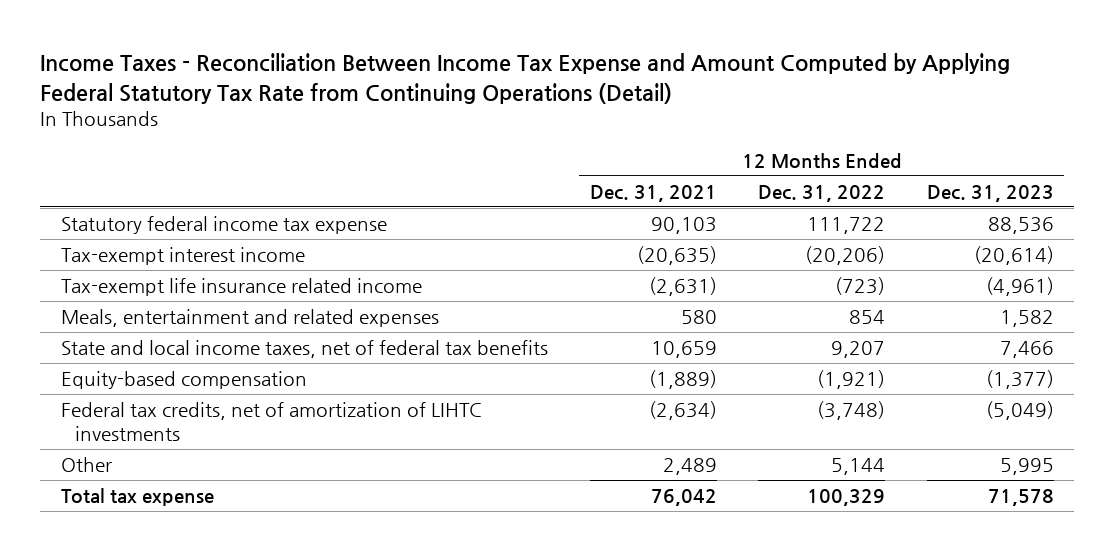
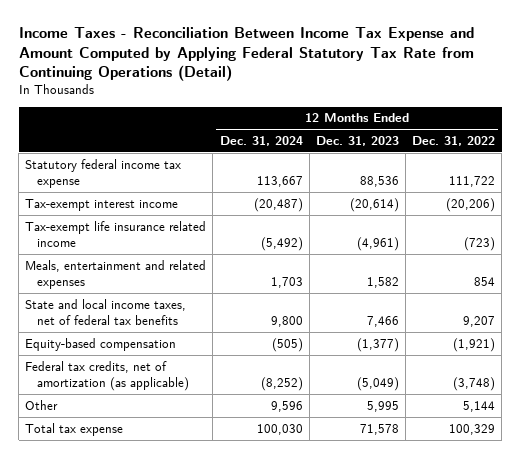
[589,184,717,202] Dec. 31, 2021 -> none
none -> [219,136,303,147] Dec. 31, 2024
[61,402,483,441] Federal tax credits, net of amortization of LIHTC investments -> [25,360,190,391] Federal tax credits, net of amortization (as applicable)

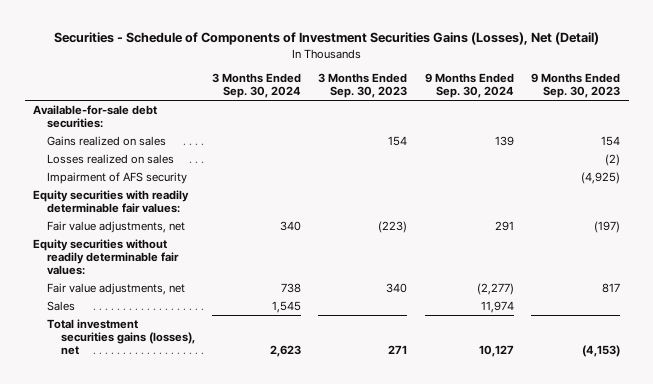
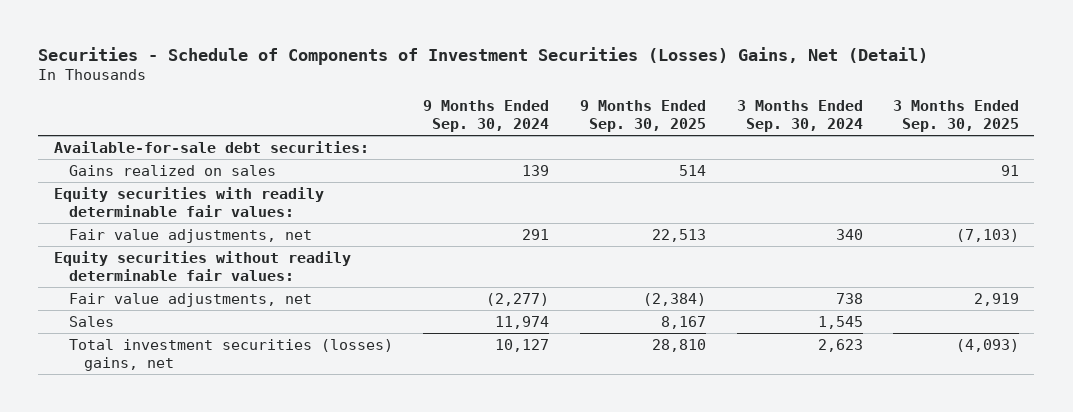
[53,32,599,46] Securities - Schedule of Components of Investment Securities Gains (Losses), Net (Detail) -> [38,46,929,65] Securities - Schedule of Components of Investment Securities (Losses) Gains, Net (Detail)
[318,73,408,99] 3 Months Ended Sep. 30, 2023 -> none
[530,73,620,99] 9 Months Ended Sep. 30, 2023 -> none
none -> [580,100,707,133] 9 Months Ended Sep. 30, 2025
none -> [893,100,1020,133] 3 Months Ended Sep. 30, 2025
[47,153,175,164] Losses realized on sales -> none
[47,171,188,184] Impairment of AFS security -> none
[47,318,196,356] Total investment securities gains (losses), net -> [68,338,393,371] Total investment securities (losses) gains, net

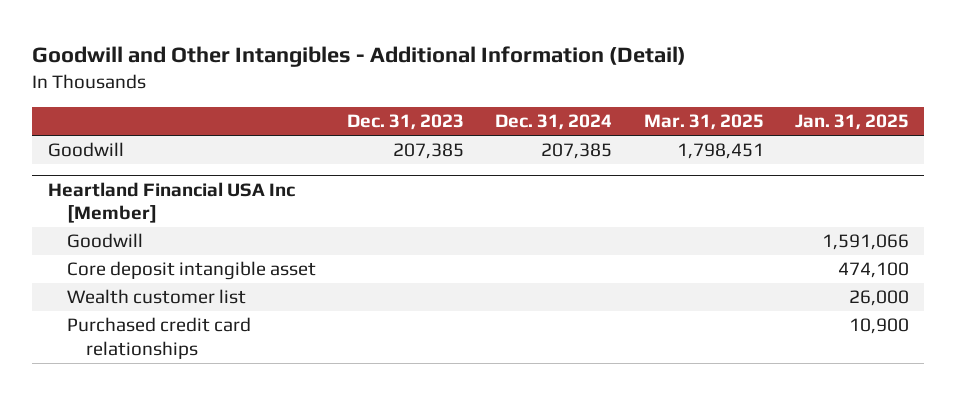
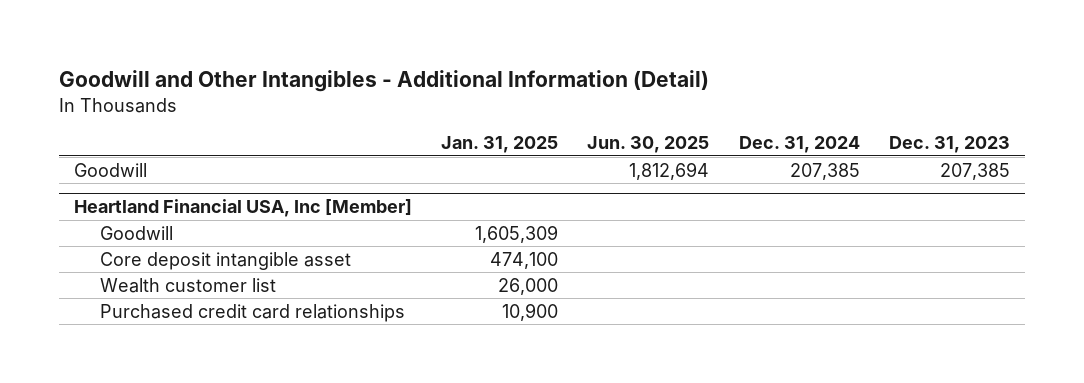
[643,114,764,131] Mar. 31, 2025 -> none
none -> [587,136,710,154] Jun. 30, 2025
[47,182,295,224] Heartland Financial USA Inc [Member] -> [73,199,412,218] Heartland Financial USA, Inc [Member]
[821,234,909,251] 1,591,066 -> [475,224,559,243] 1,605,309

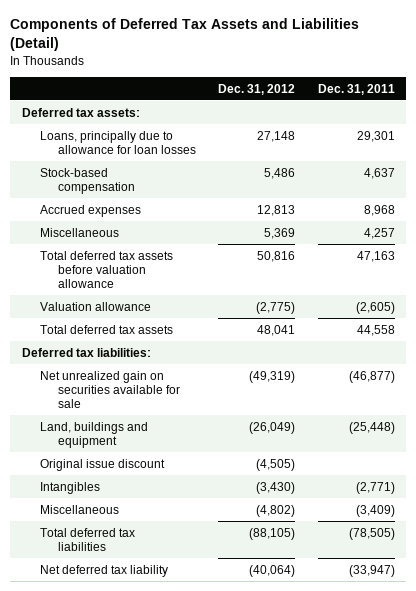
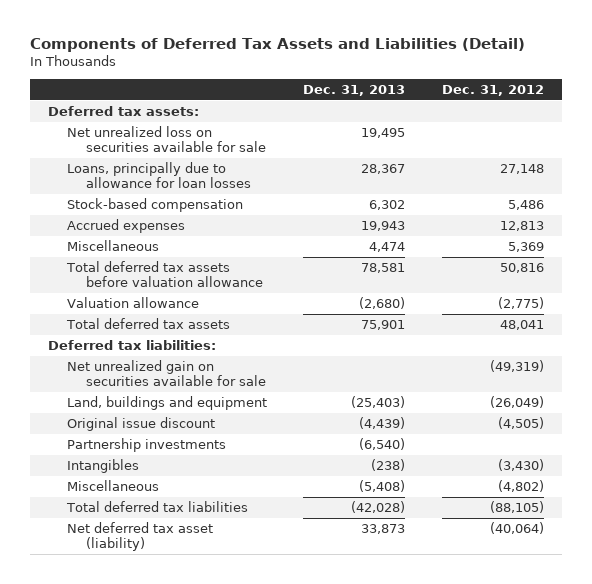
[317,83,395,95] Dec. 31, 2011 -> none
none -> [303,84,406,96] Dec. 31, 2013
none -> [66,126,266,153] Net unrealized loss on securities available for sale
none -> [66,438,226,453] Partnership investments
[39,564,168,577] Net deferred tax liability -> [66,522,213,552] Net deferred tax asset (liability)

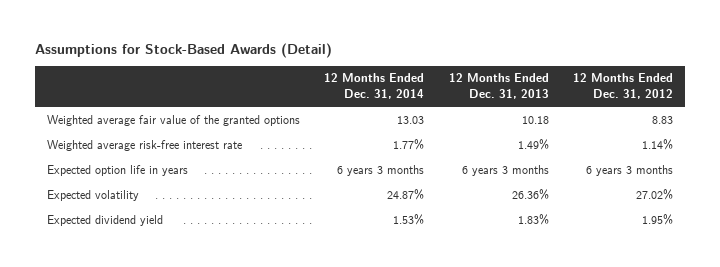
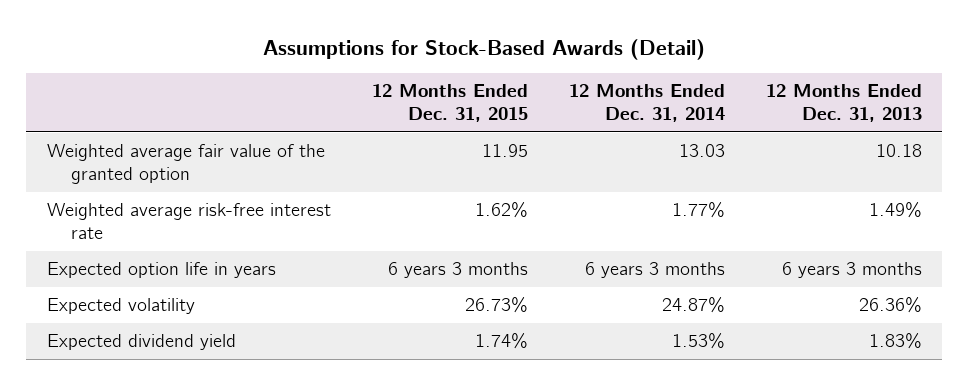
[572,73,673,100] 12 Months Ended Dec. 31, 2012 -> none
none -> [371,84,528,123] 12 Months Ended Dec. 31, 2015
[46,114,300,126] Weighted average fair value of the granted options -> [46,144,325,185] Weighted average fair value of the granted option

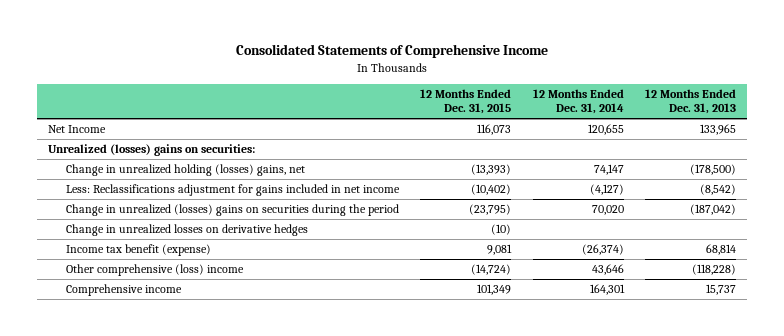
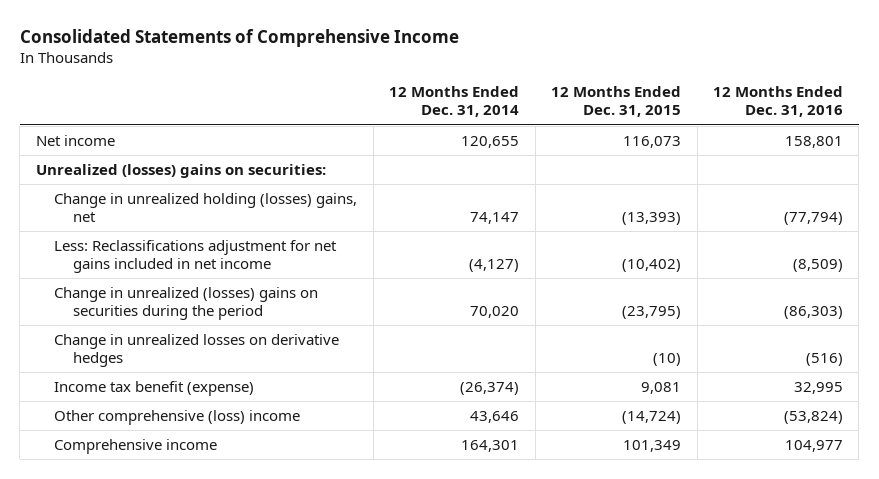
[645,88,737,114] 12 Months Ended Dec. 31, 2013 -> none
none -> [712,86,843,118] 12 Months Ended Dec. 31, 2016
[47,125,106,134] Net Income -> [35,134,115,146] Net income
[65,184,400,197] Less: Reclassifications adjustment for gains included in net income -> [54,239,338,273] Less: Reclassifications adjustment for net gains included in net income

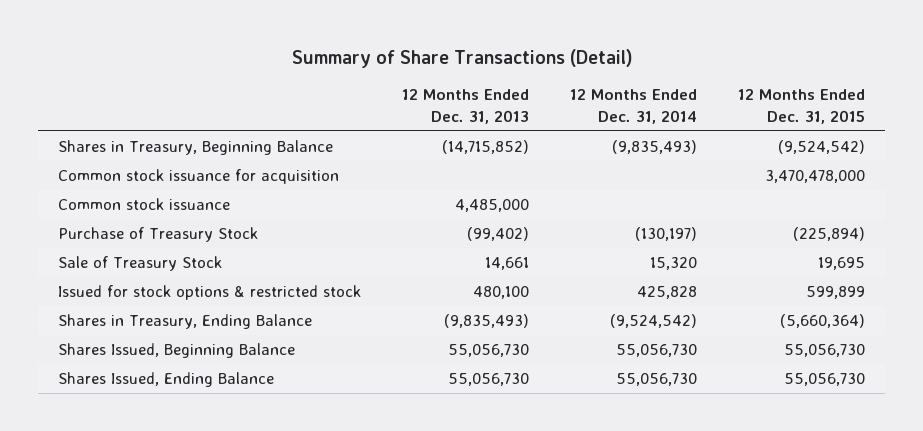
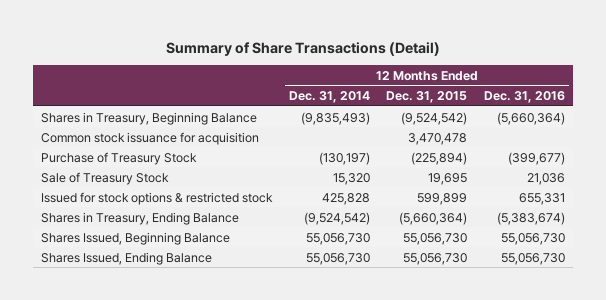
[402,89,530,124] 12 Months Ended Dec. 31, 2013 -> none
none -> [483,90,565,103] Dec. 31, 2016
[58,198,231,211] Common stock issuance -> none
[764,170,865,184] 3,470,478,000 -> [408,132,468,145] 3,470,478

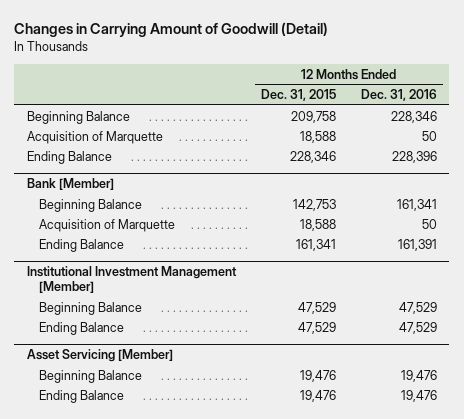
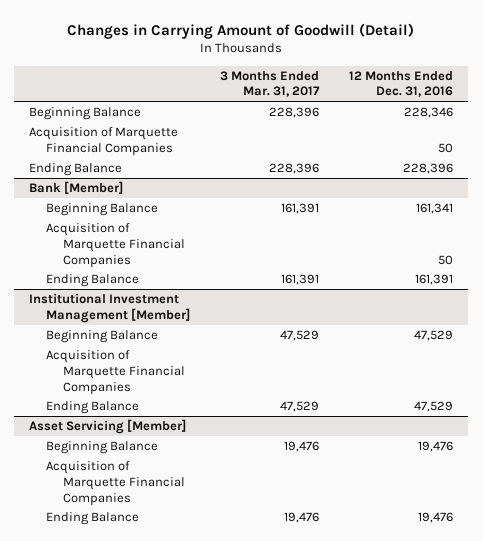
[260,89,336,102] Dec. 31, 2015 -> none
none -> [220,70,321,98] 3 Months Ended Mar. 31, 2017
[26,130,163,144] Acquisition of Marquette -> [29,127,179,156] Acquisition of Marquette Financial Companies
[38,218,175,232] Acquisition of Marquette -> [46,223,186,268] Acquisition of Marquette Financial Companies
none -> [46,350,186,395] Acquisition of Marquette Financial Companies
none -> [46,461,186,506] Acquisition of Marquette Financial Companies

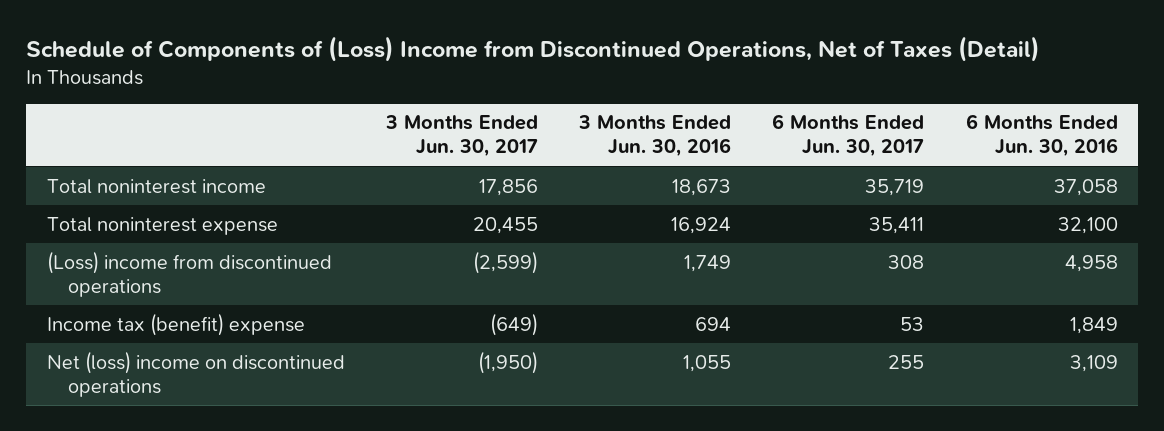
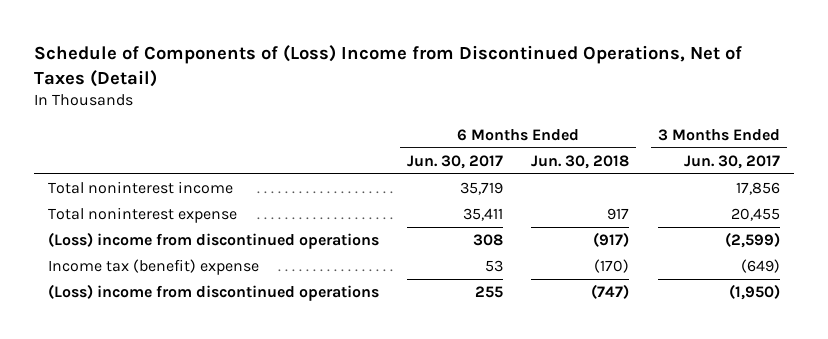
[578,115,732,158] 3 Months Ended Jun. 30, 2016 -> none
[965,114,1118,158] 6 Months Ended Jun. 30, 2016 -> none
none -> [531,154,630,169] Jun. 30, 2018
[46,350,345,397] Net (loss) income on discontinued operations -> [48,284,380,302] (Loss) income from discontinued operations

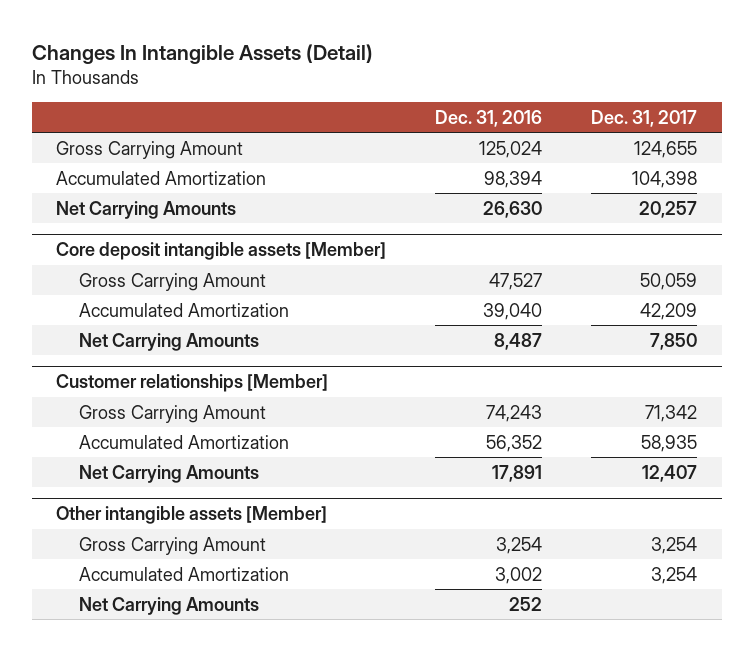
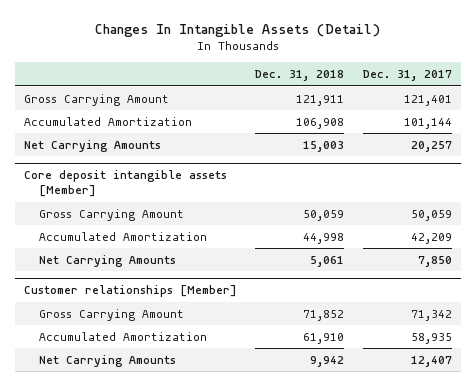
[435,109,543,127] Dec. 31, 2016 -> none
none -> [255,70,345,82] Dec. 31, 2018
[634,140,698,158] 124,655 -> [404,94,453,106] 121,401
[632,170,698,188] 104,398 -> [404,117,453,129] 101,144
[56,506,328,525] Other intangible assets [Member] -> none
[78,536,266,555] Gross Carrying Amount -> none
[78,566,289,581] Accumulated Amortization -> none
[78,596,259,615] Net Carrying Amounts -> none

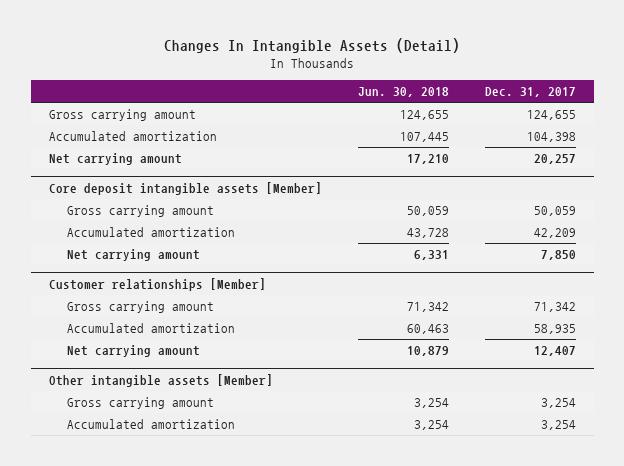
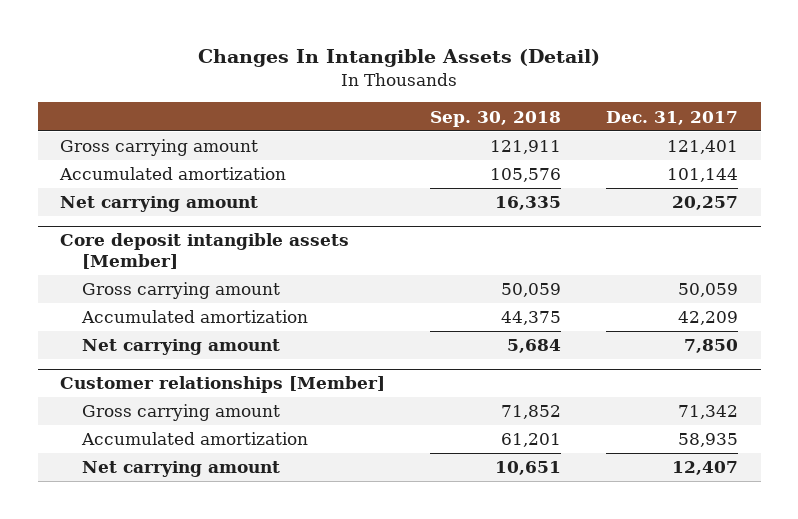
[357,87,449,98] Jun. 30, 2018 -> none
none -> [430,110,562,127] Sep. 30, 2018
[526,110,576,121] 124,655 -> [667,140,739,155] 121,401
[526,132,576,143] 104,398 -> [667,168,739,183] 101,144
[48,374,273,388] Other intangible assets [Member] -> none
[67,397,215,410] Gross carrying amount -> none
[67,419,236,430] Accumulated amortization -> none

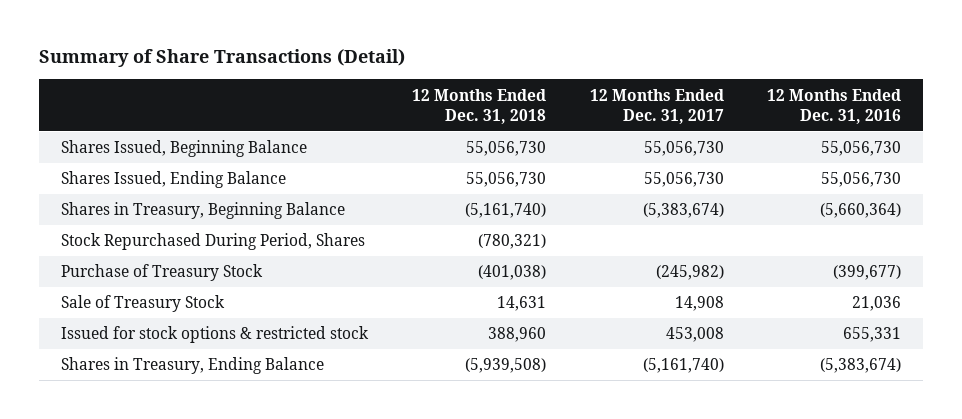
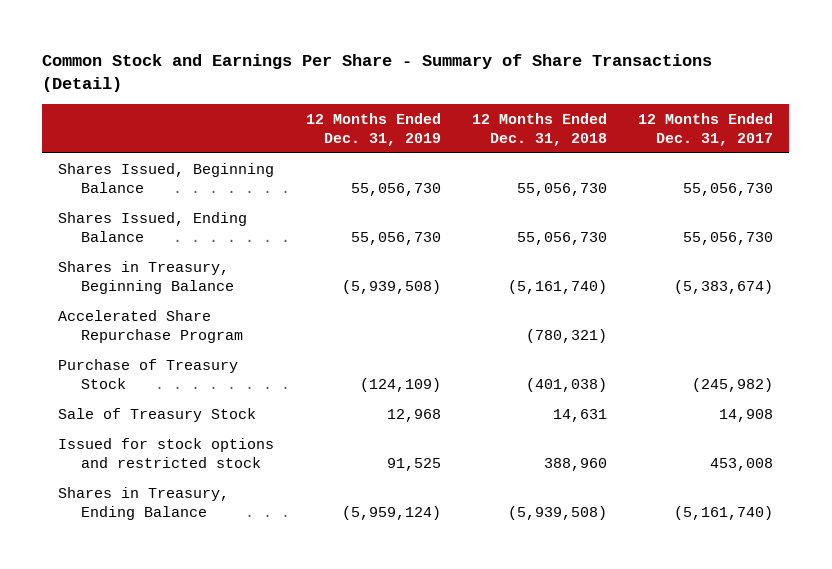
[39,49,406,68] Summary of Share Transactions (Detail) -> [42,53,713,92] Common Stock and Earnings Per Share - Summary of Share Transactions (Detail)
[767,88,902,124] 12 Months Ended Dec. 31, 2016 -> none
none -> [305,112,441,146] 12 Months Ended Dec. 31, 2019
[60,233,365,251] Stock Repurchased During Period, Shares -> [58,309,243,344] Accelerated Share Repurchase Program
[60,326,369,344] Issued for stock options & restricted stock -> [58,437,275,469] Issued for stock options and restricted stock

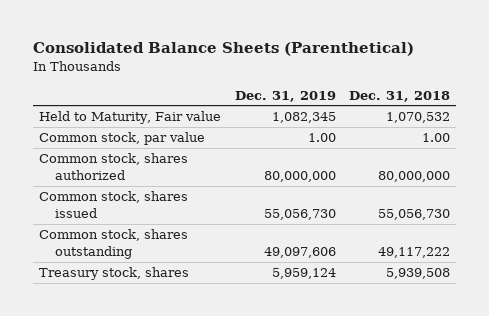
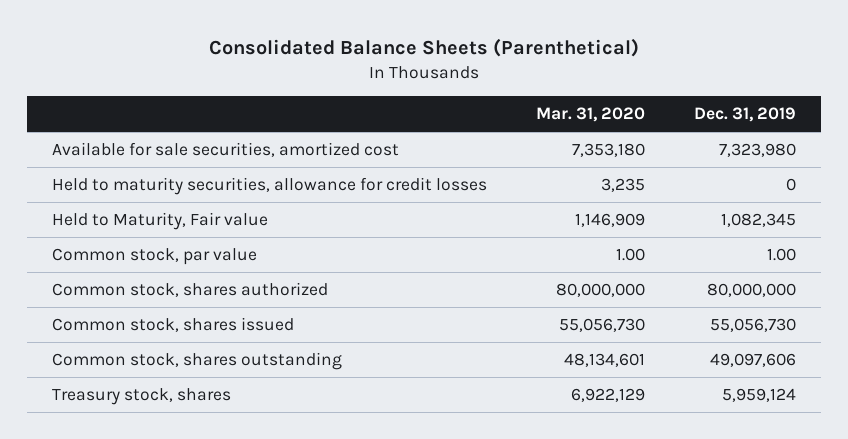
[348,90,450,102] Dec. 31, 2018 -> none
none -> [536,106,646,122] Mar. 31, 2020
none -> [51,142,399,158] Available for sale securities, amortized cost
none -> [51,177,487,196] Held to maturity securities, allowance for credit losses

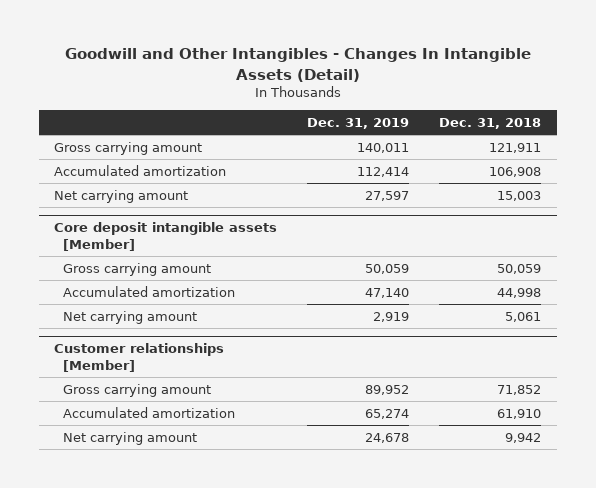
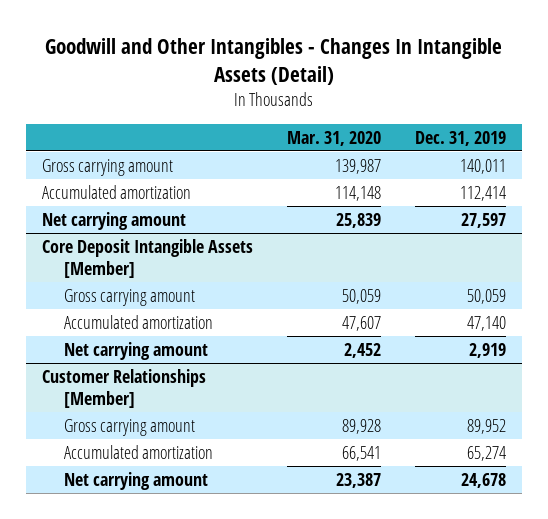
[439,118,542,130] Dec. 31, 2018 -> none
none -> [287,130,382,146] Mar. 31, 2020
[54,222,278,251] Core deposit intangible assets [Member] -> [42,238,254,278] Core Deposit Intangible Assets [Member]
[54,343,225,372] Customer relationships [Member] -> [42,368,207,408] Customer Relationships [Member]

